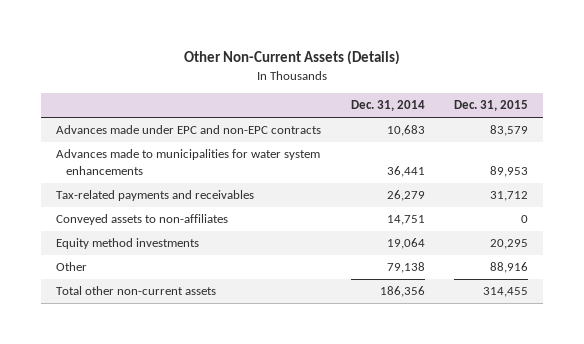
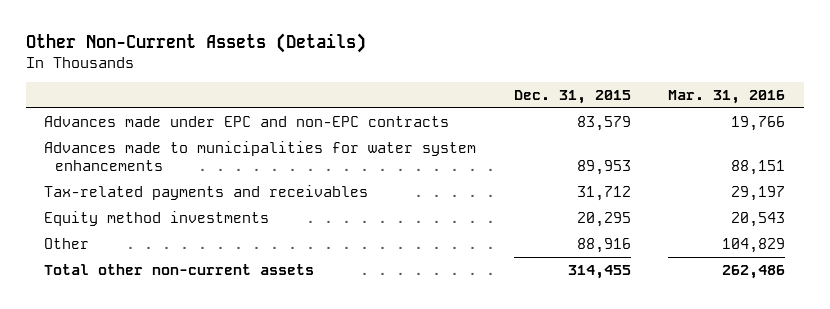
[350,100,425,112] Dec. 31, 2014 -> none
none -> [668,89,786,104] Mar. 31, 2016
[56,214,229,226] Conveyed assets to non-affiliates -> none

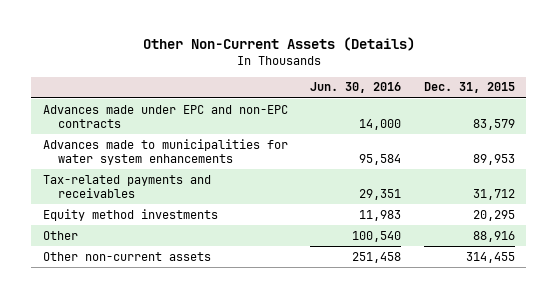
[668,89,786,104] Mar. 31, 2016 -> none
none -> [310,82,402,94] Jun. 30, 2016
[44,263,315,275] Total other non-current assets -> [42,251,211,261] Other non-current assets

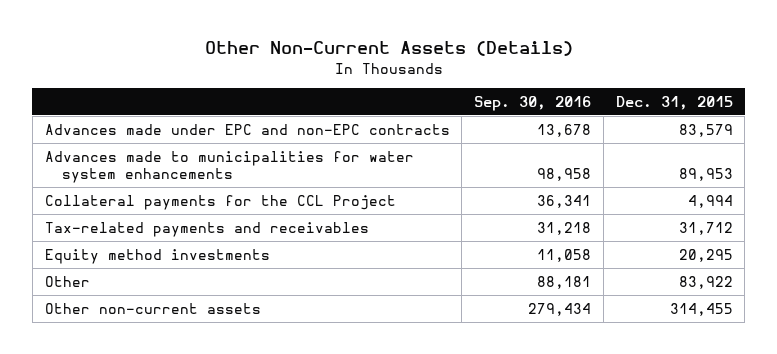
[310,82,402,94] Jun. 30, 2016 -> none
none -> [474,95,592,111] Sep. 30, 2016
none -> [44,194,396,210] Collateral payments for the CCL Project
[473,230,516,242] 88,916 -> [678,275,733,289] 83,922

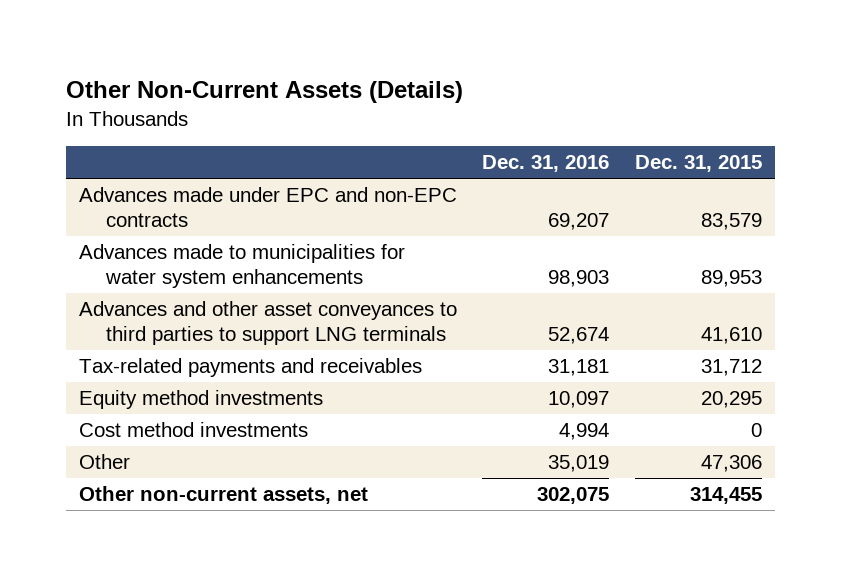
[474,95,592,111] Sep. 30, 2016 -> none
none -> [482,155,610,173] Dec. 31, 2016
[44,194,396,210] Collateral payments for the CCL Project -> none
none -> [78,300,457,346] Advances and other asset conveyances to third parties to support LNG terminals
none -> [78,421,308,437] Cost method investments
[678,275,733,289] 83,922 -> [701,454,763,472] 47,306
[44,302,261,314] Other non-current assets -> [78,485,368,504] Other non-current assets, net

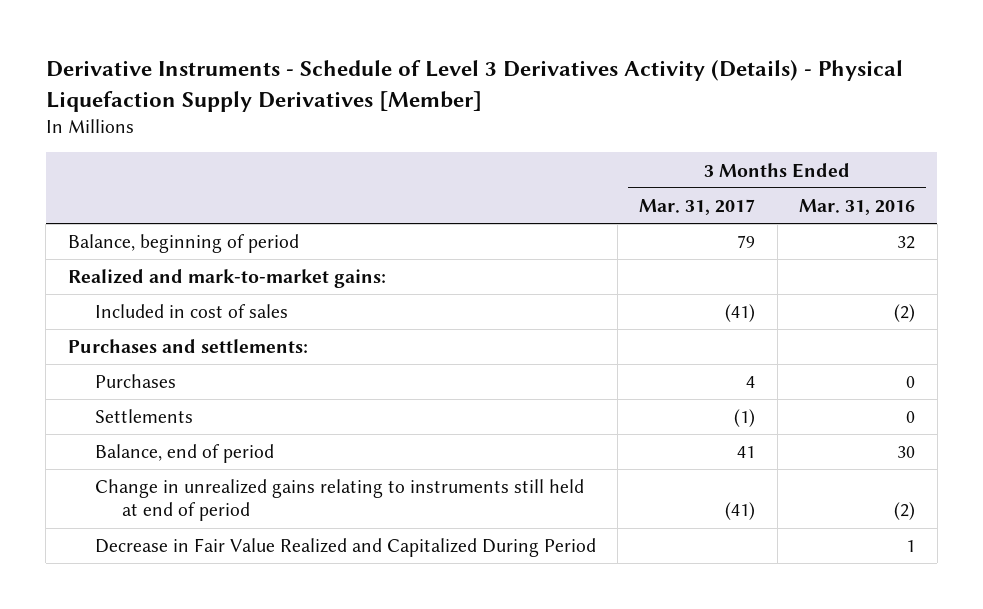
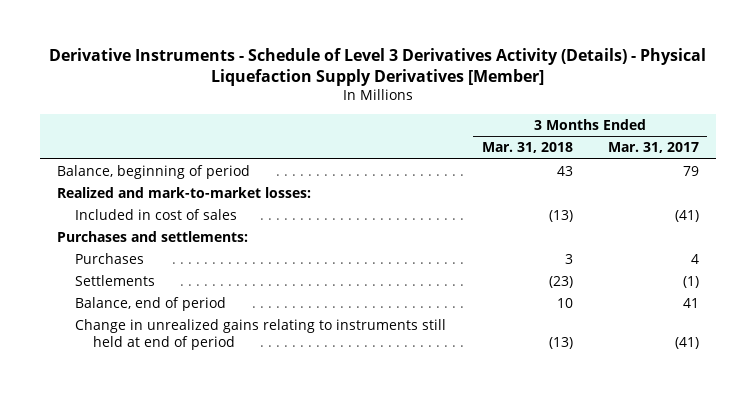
[799,198,916,215] Mar. 31, 2016 -> none
none -> [481,142,573,154] Mar. 31, 2018
[67,269,386,289] Realized and mark-to-market gains: -> [57,186,312,198] Realized and mark-to-market losses:
[94,538,596,558] Decrease in Fair Value Realized and Capitalized During Period -> none

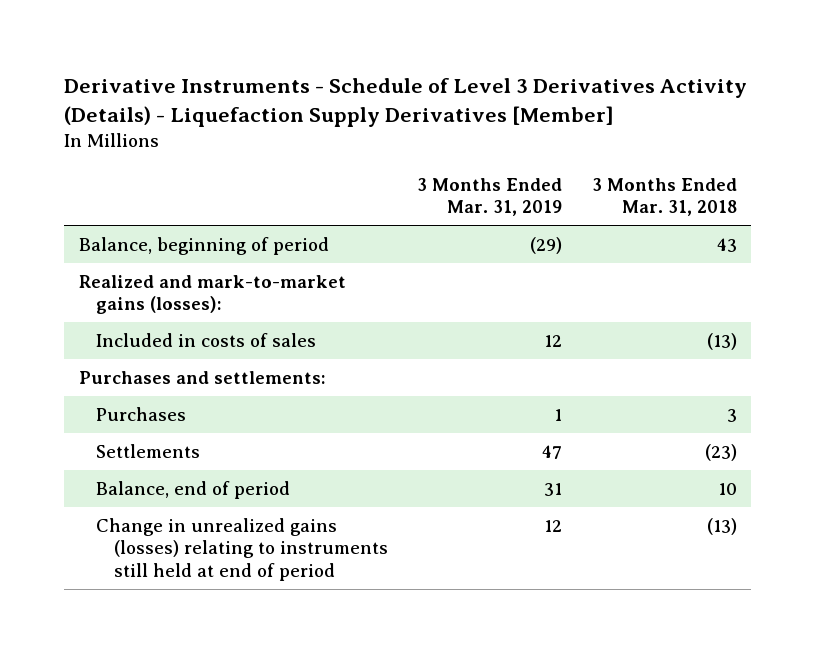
[48,47,706,87] Derivative Instruments - Schedule of Level 3 Derivatives Activity (Details) - Physical Liquefaction Supply Derivatives [Member] -> [64,78,748,128] Derivative Instruments - Schedule of Level 3 Derivatives Activity (Details) - Liquefaction Supply Derivatives [Member]
[607,142,699,154] Mar. 31, 2017 -> none
none -> [417,177,563,217] 3 Months Ended Mar. 31, 2019
[57,186,312,198] Realized and mark-to-market losses: -> [78,274,346,315] Realized and mark-to-market gains (losses):
[75,208,238,220] Included in cost of sales -> [96,332,317,347] Included in costs of sales
[75,318,447,351] Change in unrealized gains relating to instruments still held at end of period -> [96,517,388,581] Change in unrealized gains (losses) relating to instruments still held at end of period

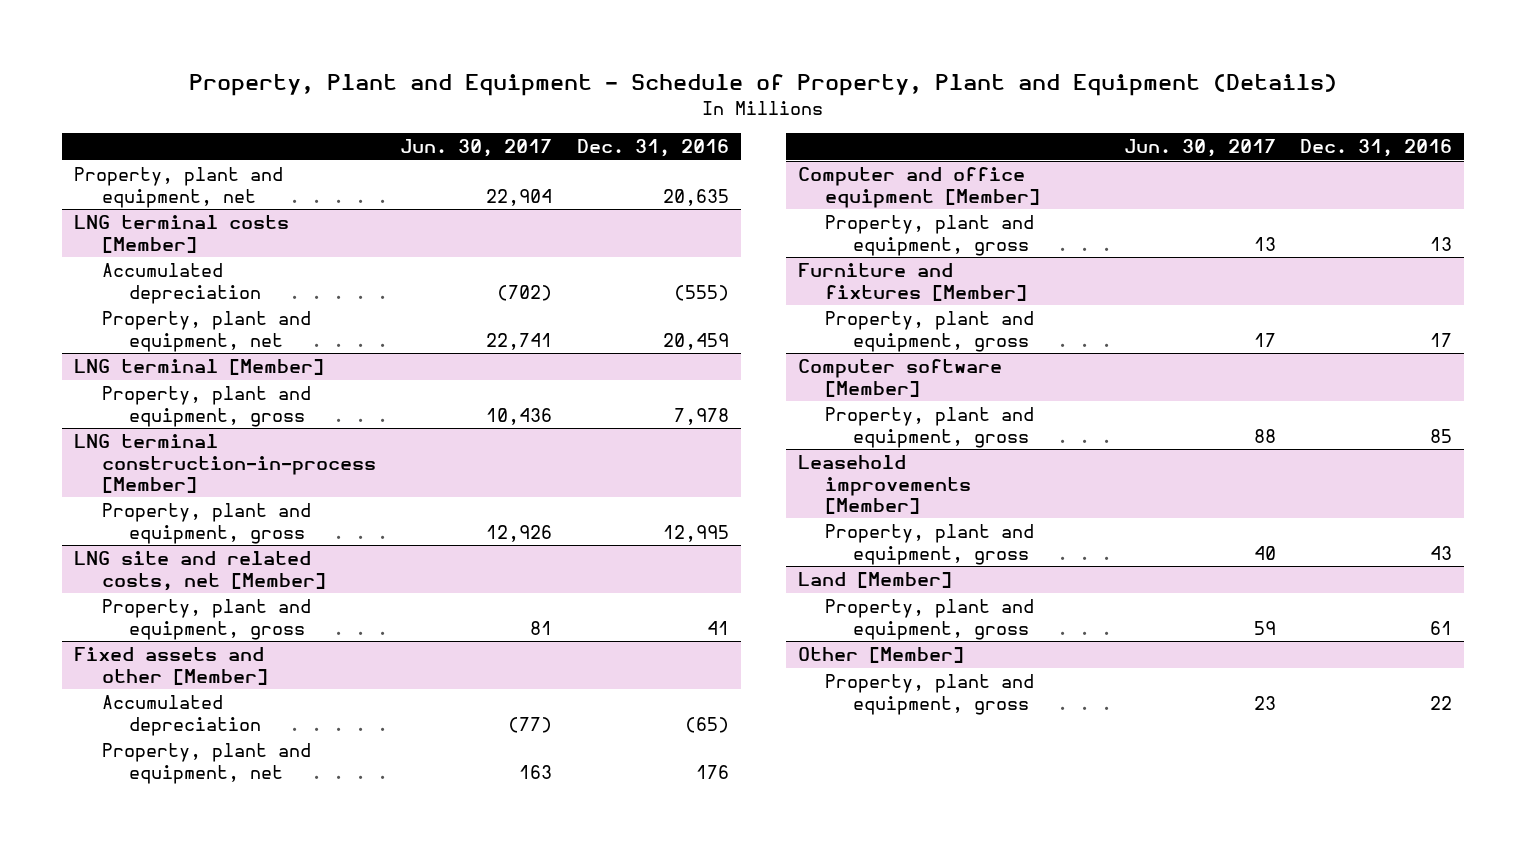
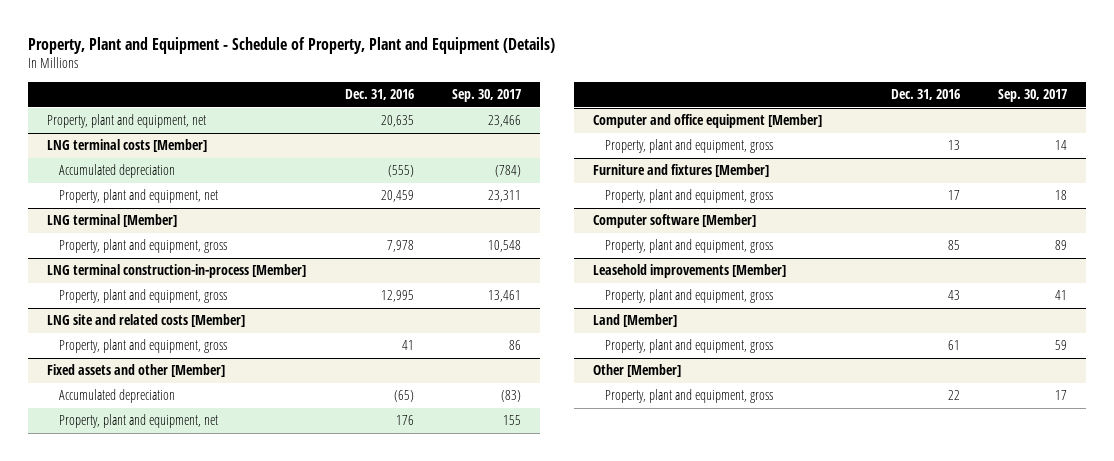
[400,139,553,158] Jun. 30, 2017 -> none
none -> [451,89,521,103] Sep. 30, 2017
[74,551,326,591] LNG site and related costs, net [Member] -> [47,314,246,328] LNG site and related costs [Member]

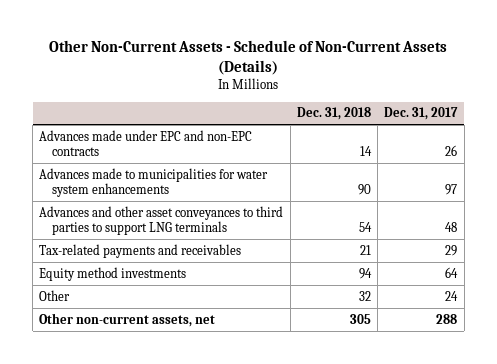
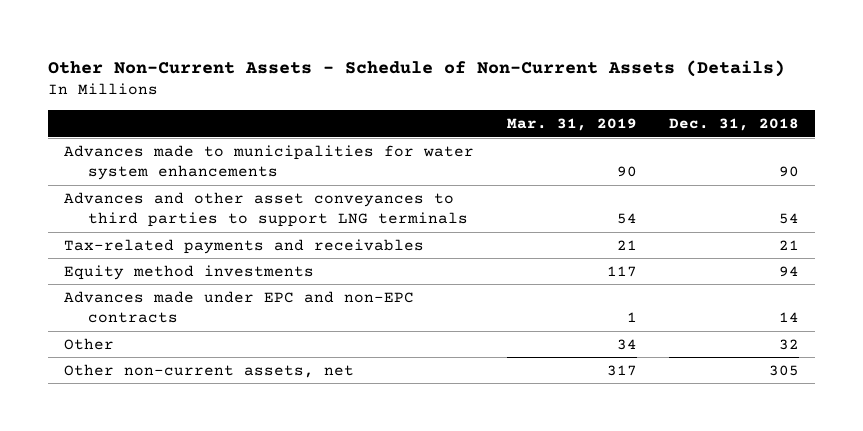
[384,107,459,121] Dec. 31, 2017 -> none
none -> [506,118,637,132] Mar. 31, 2019
[39,129,253,156] Advances made under EPC and non-EPC contracts -> [64,290,415,324] Advances made under EPC and non-EPC contracts

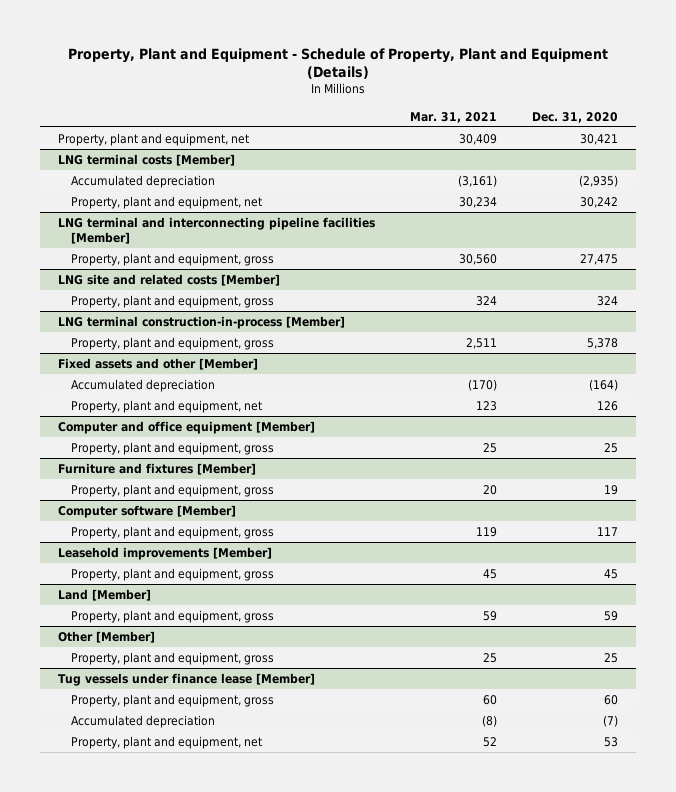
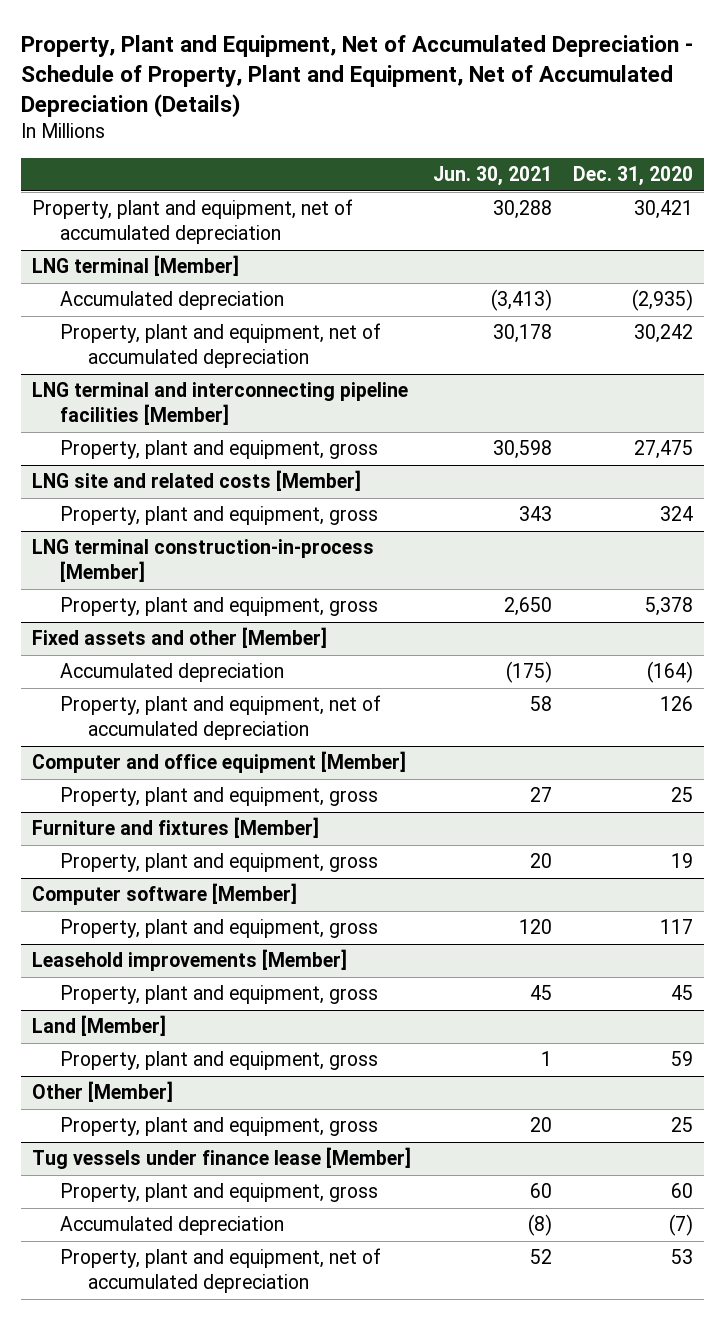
[67,47,608,80] Property, Plant and Equipment - Schedule of Property, Plant and Equipment (Details) -> [21,34,694,118] Property, Plant and Equipment, Net of Accumulated Depreciation - Schedule of Property, Plant and Equipment, Net of Accumulated Depreciation (Details)
[409,111,497,123] Mar. 31, 2021 -> none
none -> [432,166,552,187] Jun. 30, 2021
[57,133,249,147] Property, plant and equipment, net -> [32,199,354,245] Property, plant and equipment, net of accumulated depreciation
[57,154,235,167] LNG terminal costs [Member] -> [32,255,240,277] LNG terminal [Member]
[70,196,262,210] Property, plant and equipment, net -> [60,323,382,369] Property, plant and equipment, net of accumulated depreciation
[70,400,262,414] Property, plant and equipment, net -> [60,695,382,741] Property, plant and equipment, net of accumulated depreciation
[70,736,262,750] Property, plant and equipment, net -> [60,1248,382,1294] Property, plant and equipment, net of accumulated depreciation

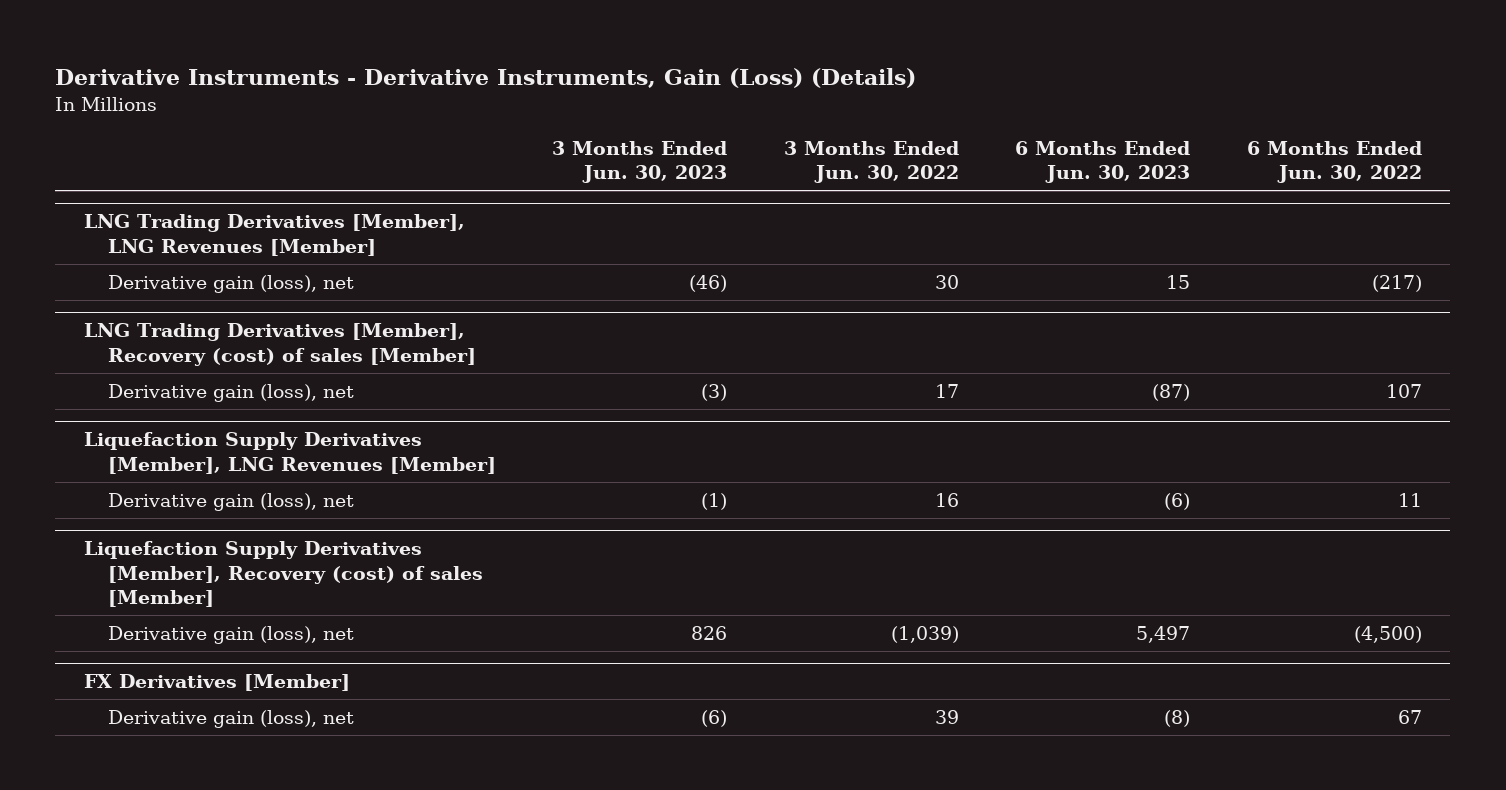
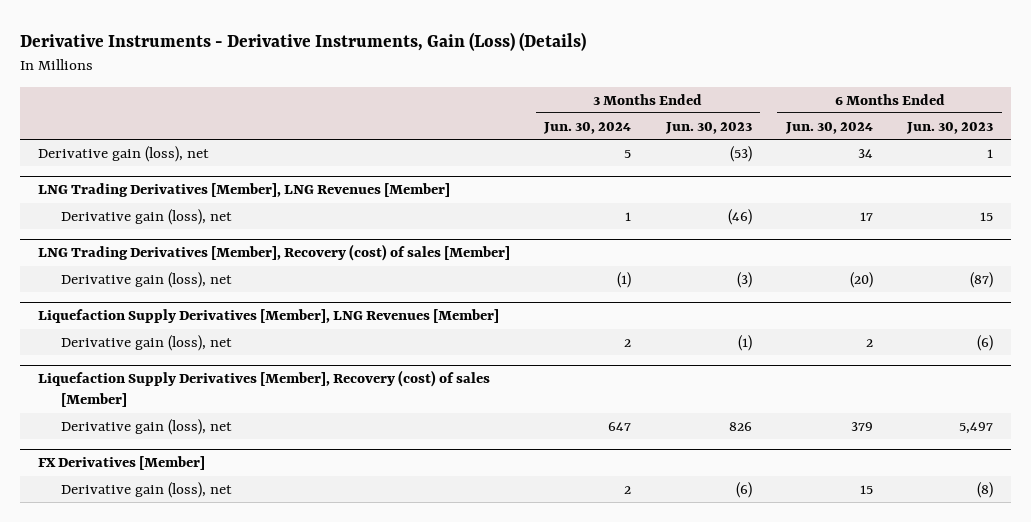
[783,140,959,184] 3 Months Ended Jun. 30, 2022 -> none
[1246,140,1422,184] 6 Months Ended Jun. 30, 2022 -> none
none -> [543,121,632,134] Jun. 30, 2024
none -> [785,121,874,134] Jun. 30, 2024
none -> [37,145,209,162] Derivative gain (loss), net

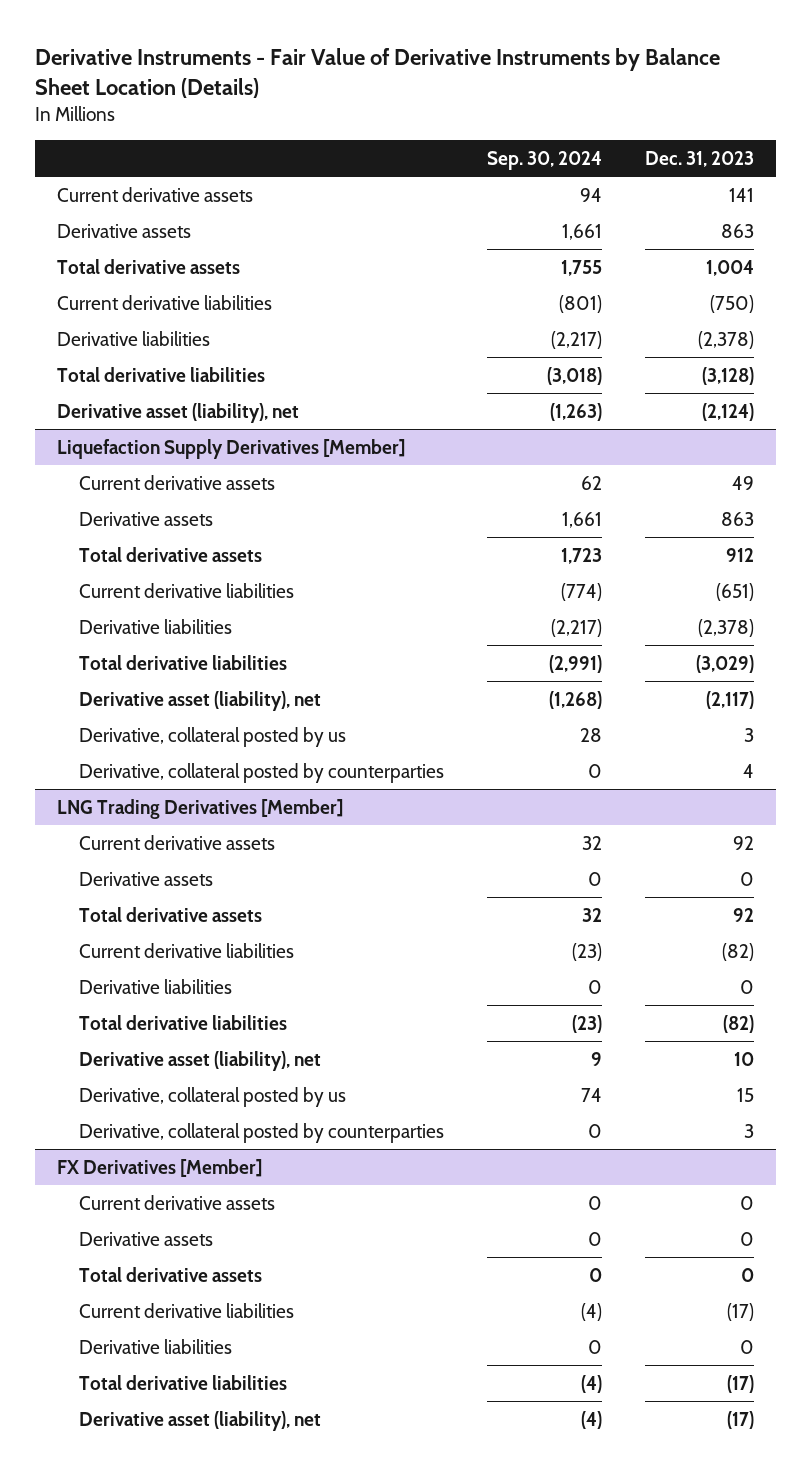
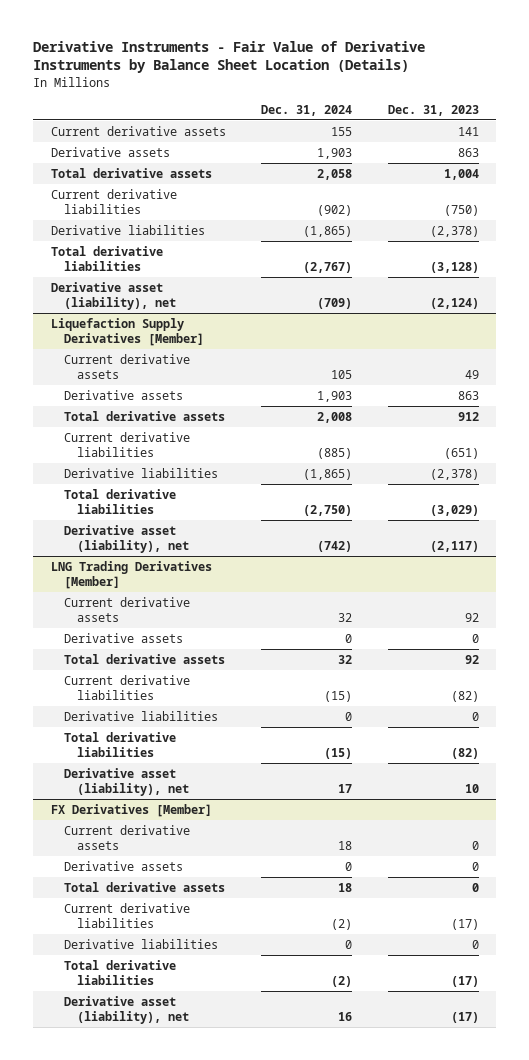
[486,150,602,170] Sep. 30, 2024 -> none
none -> [261,104,353,116] Dec. 31, 2024
[78,726,346,747] Derivative, collateral posted by us -> none
[78,762,444,783] Derivative, collateral posted by counterparties -> none
[78,1086,346,1107] Derivative, collateral posted by us -> none
[78,1122,444,1143] Derivative, collateral posted by counterparties -> none

